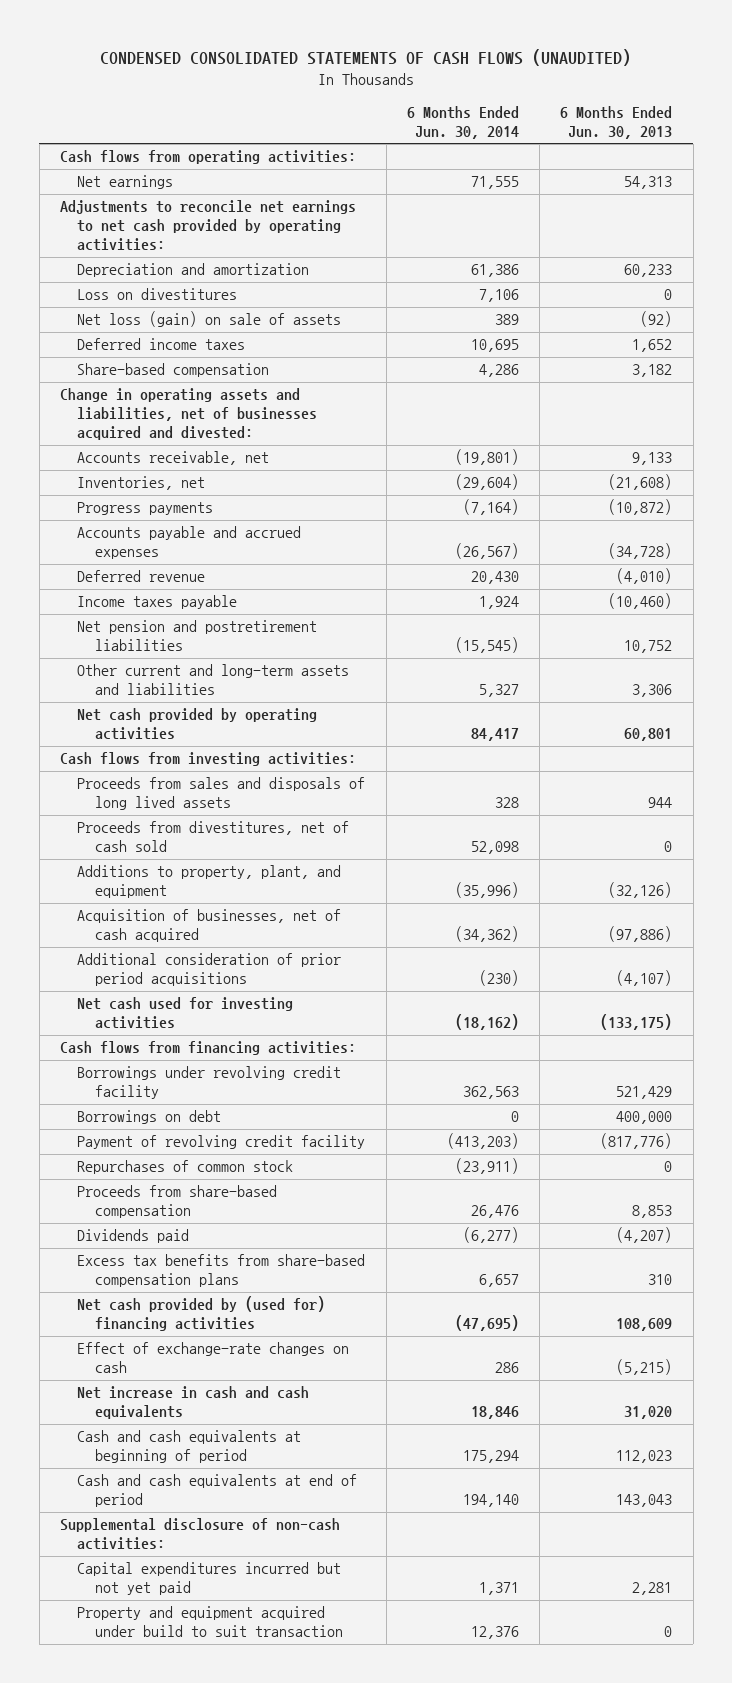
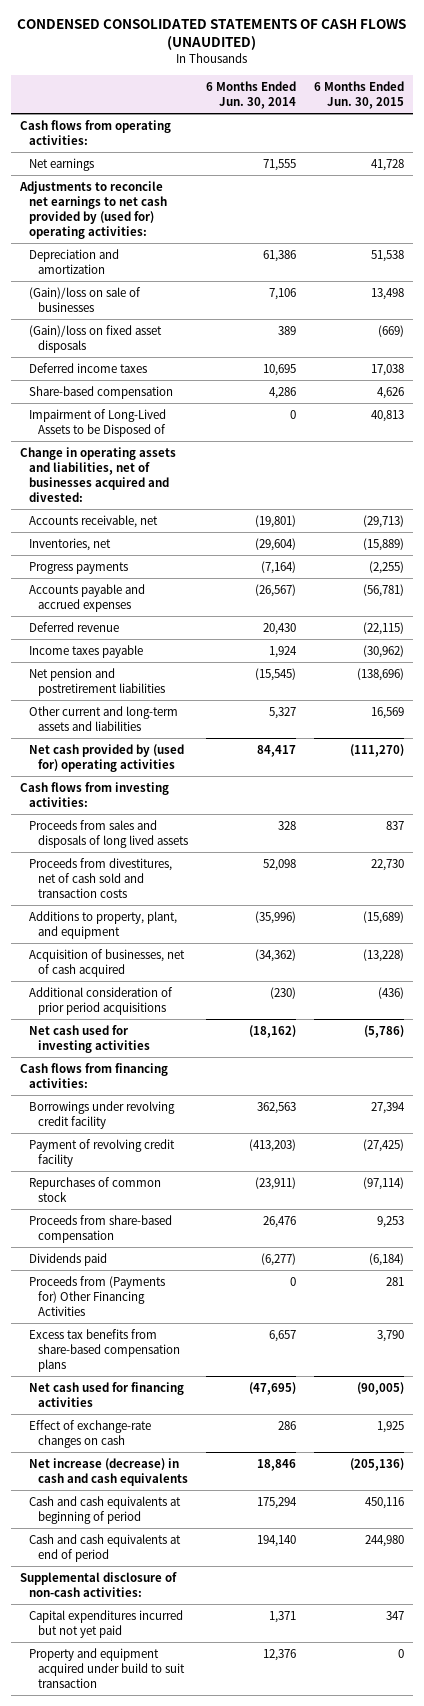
[560,106,673,140] 6 Months Ended Jun. 30, 2013 -> none
none -> [314,80,405,109] 6 Months Ended Jun. 30, 2015
[59,200,356,252] Adjustments to reconcile net earnings to net cash provided by operating activities: -> [18,180,167,239] Adjustments to reconcile net earnings to net cash provided by (used for) operating activities:
[77,288,238,301] Loss on divestitures -> [28,286,141,312] (Gain)/loss on sale of businesses
[77,311,342,328] Net loss (gain) on sale of assets -> [28,324,162,353] (Gain)/loss on fixed asset disposals
none -> [28,408,166,437] Impairment of Long-Lived Assets to be Disposed of
[77,708,318,741] Net cash provided by operating activities -> [28,743,184,772] Net cash provided by (used for) operating activities
[77,821,350,853] Proceeds from divestitures, net of cash sold -> [28,857,172,898] Proceeds from divestitures, net of cash sold and transaction costs
[77,1110,222,1125] Borrowings on debt -> none
none -> [28,1275,165,1316] Proceeds from (Payments for) Other Financing Activities
[77,1296,326,1332] Net cash provided by (used for) financing activities -> [28,1381,184,1407] Net cash used for financing activities
[77,1386,310,1420] Net increase in cash and cash equivalents -> [28,1457,188,1486] Net increase (decrease) in cash and cash equivalents

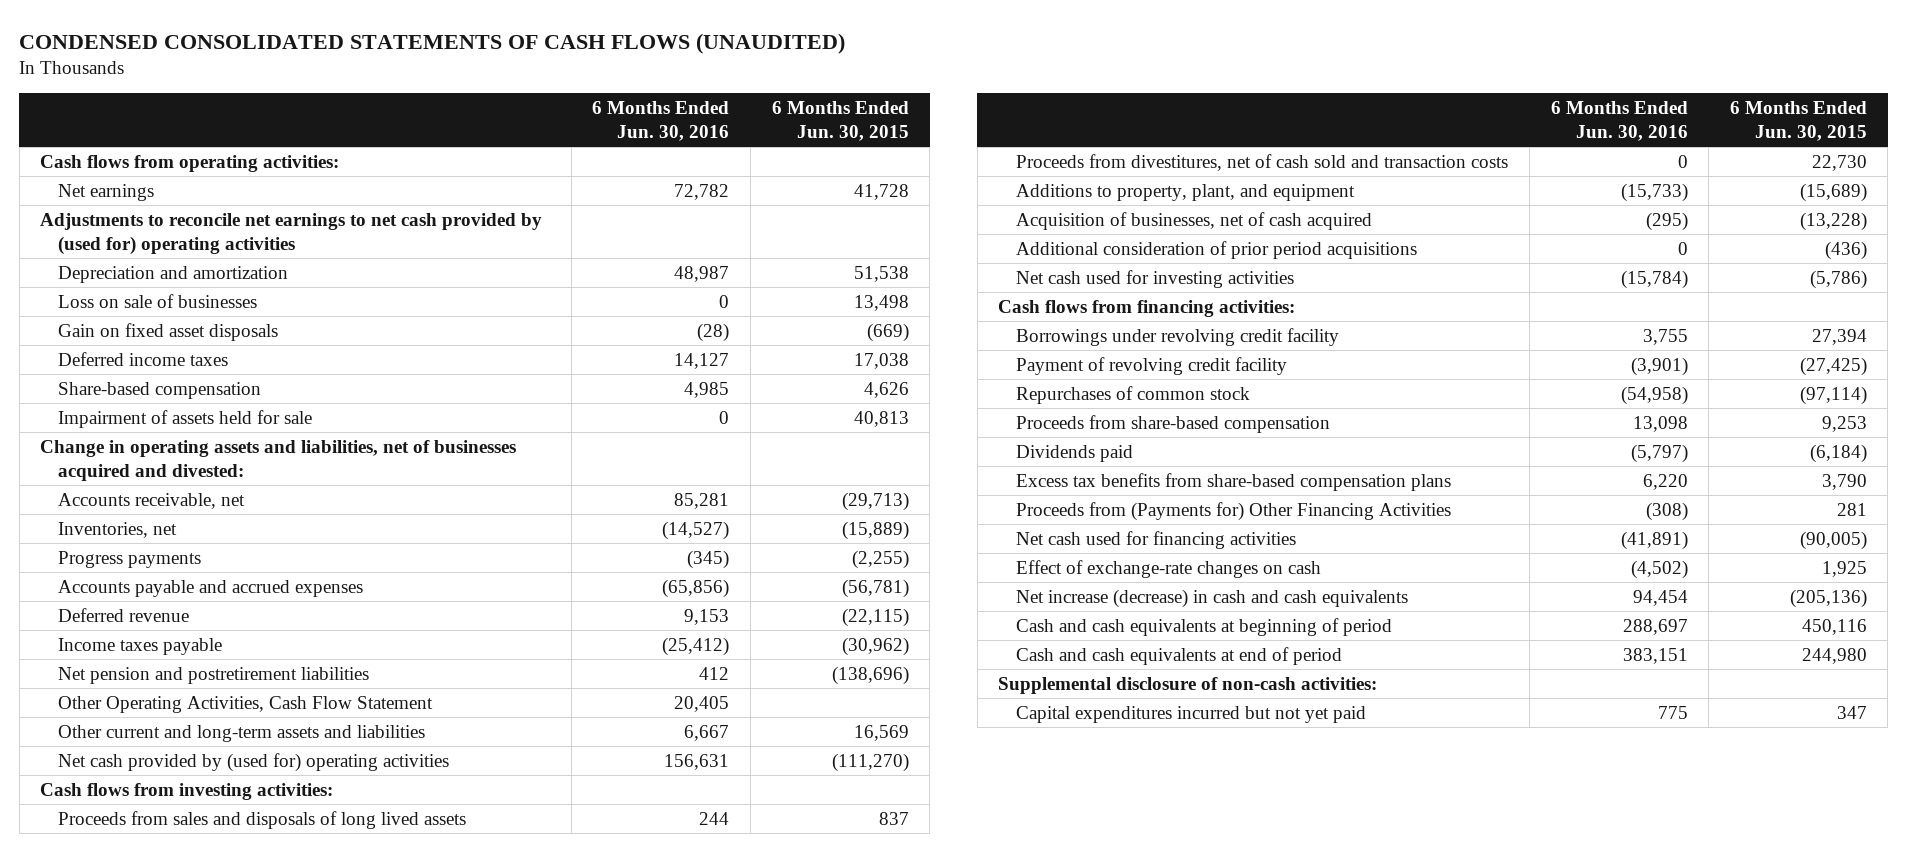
[206,80,297,109] 6 Months Ended Jun. 30, 2014 -> none
none -> [592,101,730,141] 6 Months Ended Jun. 30, 2016
[18,180,167,239] Adjustments to reconcile net earnings to net cash provided by (used for) operating activities: -> [40,212,543,255] Adjustments to reconcile net earnings to net cash provided by (used for) operating activities
[28,286,141,312] (Gain)/loss on sale of businesses -> [58,293,258,308] Loss on sale of businesses
[28,324,162,353] (Gain)/loss on fixed asset disposals -> [58,322,279,341] Gain on fixed asset disposals
[28,408,166,437] Impairment of Long-Lived Assets to be Disposed of -> [58,409,313,428] Impairment of assets held for sale
none -> [58,695,434,713] Other Operating Activities, Cash Flow Statement
[28,1275,165,1316] Proceeds from (Payments for) Other Financing Activities -> [1016,501,1452,521] Proceeds from (Payments for) Other Financing Activities
[28,1647,185,1688] Property and equipment acquired under build to suit transaction -> none

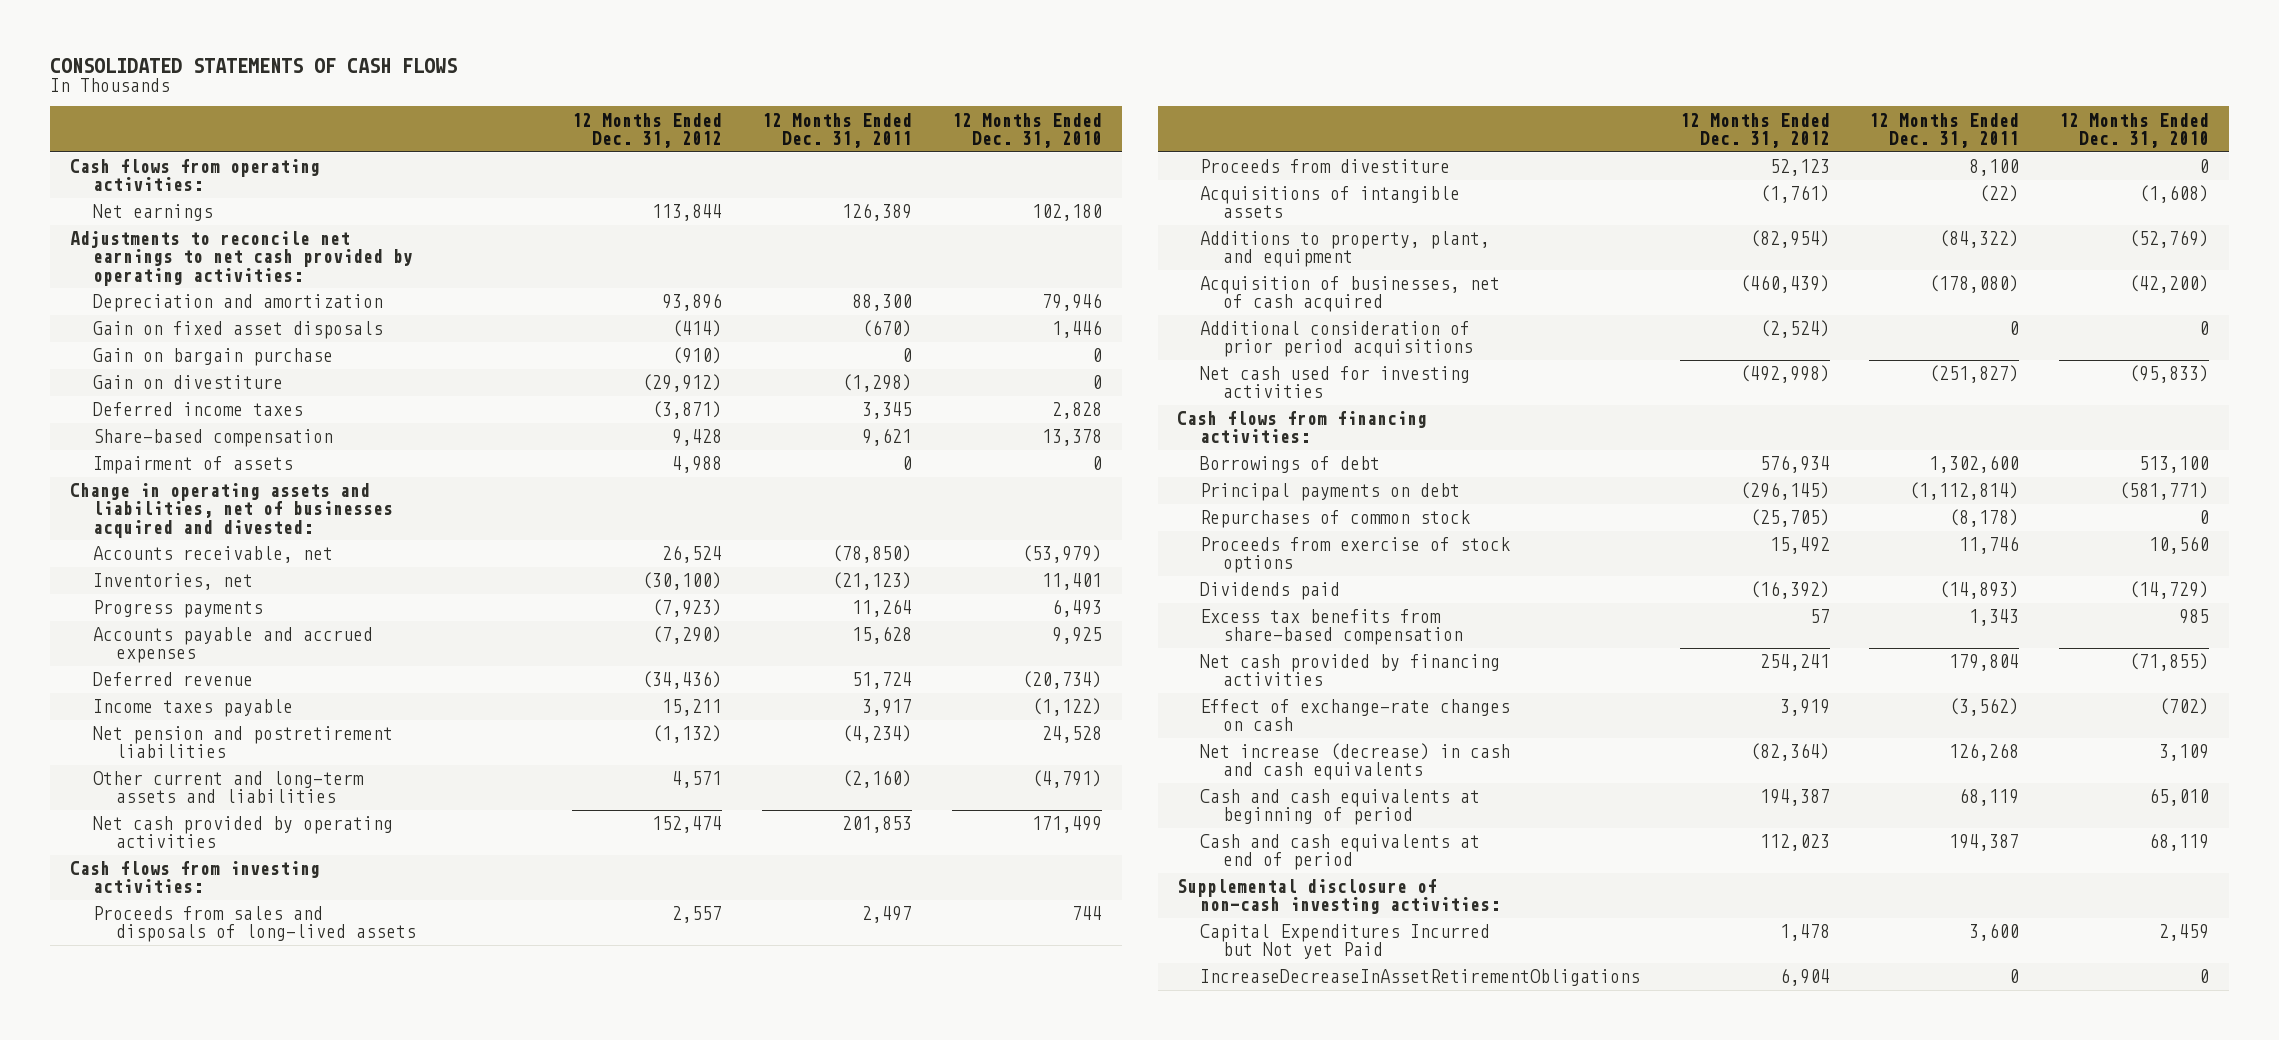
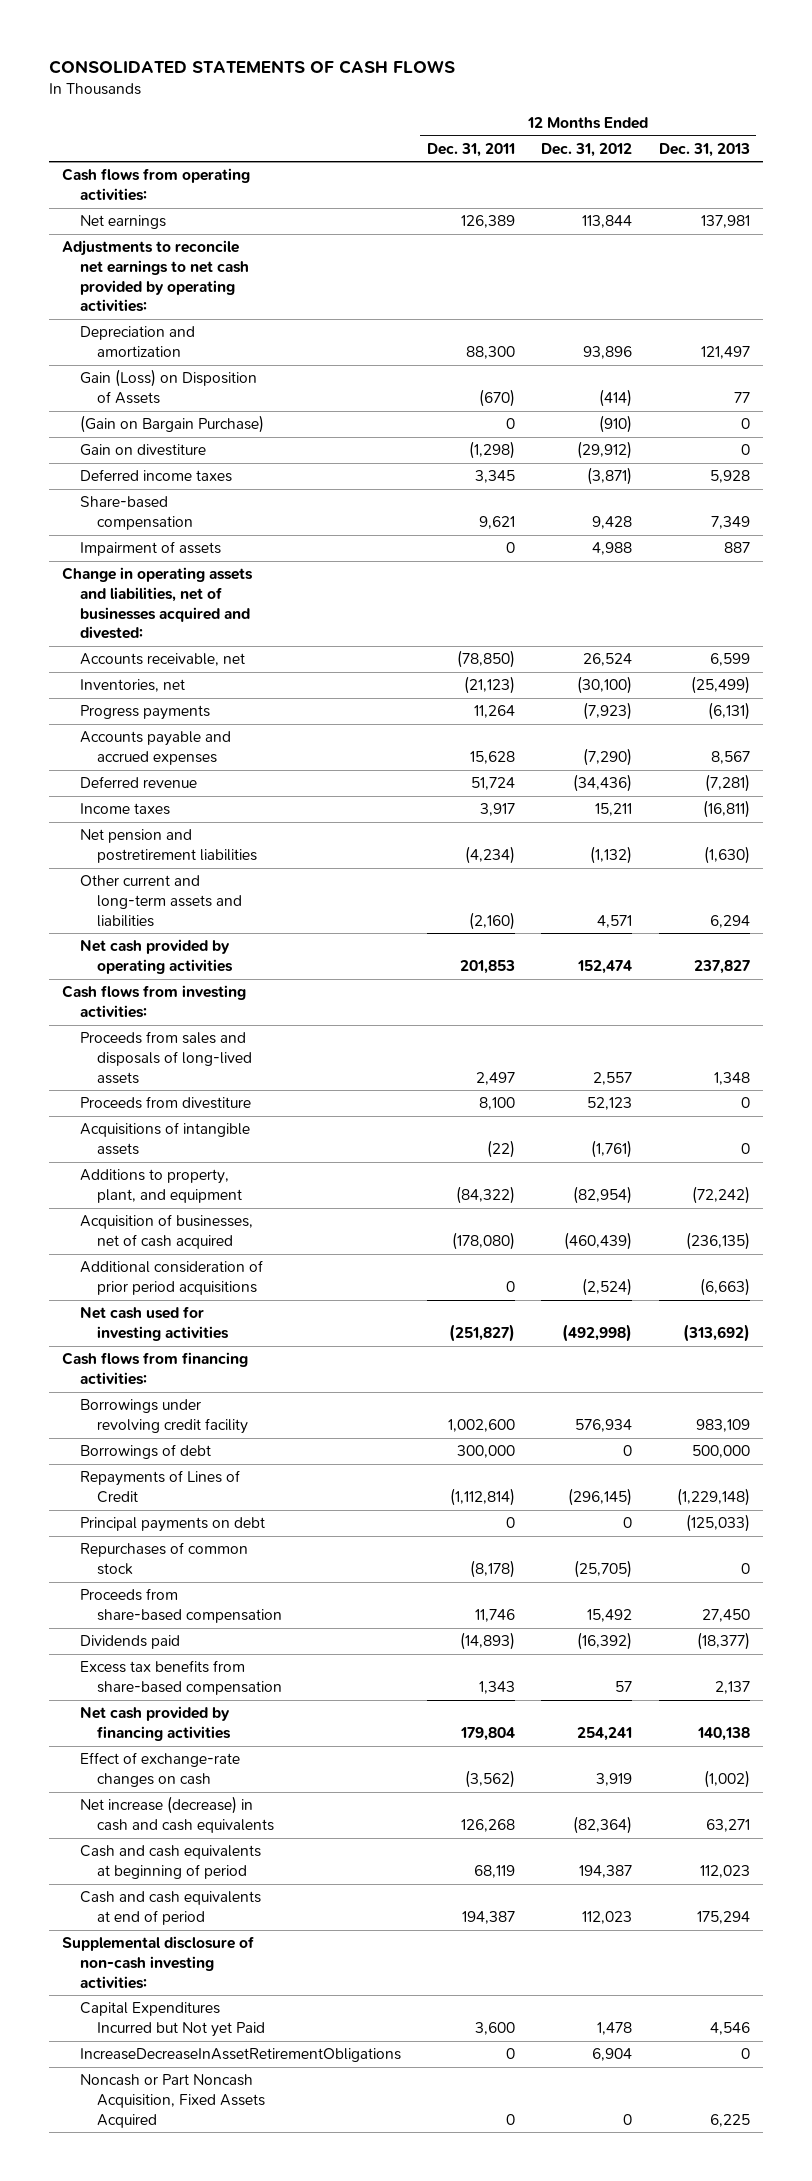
[951,112,1102,148] 12 Months Ended Dec. 31, 2010 -> none
none -> [658,142,750,157] Dec. 31, 2013
[92,321,383,340] Gain on fixed asset disposals -> [79,369,257,404] Gain (Loss) on Disposition of Assets
[92,348,333,367] Gain on bargain purchase -> [79,415,264,434] (Gain on Bargain Purchase)
[92,699,293,718] Income taxes payable -> [79,803,170,816] Income taxes
none -> [79,1399,249,1434] Borrowings under revolving credit facility
[1759,455,1830,474] 576,934 -> [623,1445,633,1457] 0
[1929,455,2020,474] 1,302,600 -> [457,1445,516,1459] 300,000
none -> [79,1470,240,1503] Repayments of Lines of Credit
[1739,482,1830,501] (296,145) -> [623,1517,633,1529] 0
[1909,482,2020,501] (1,112,814) -> [506,1517,516,1529] 0
[1200,537,1511,574] Proceeds from exercise of stock options -> [79,1588,283,1623] Proceeds from share-based compensation
none -> [79,2074,266,2128] Noncash or Part Noncash Acquisition, Fixed Assets Acquired

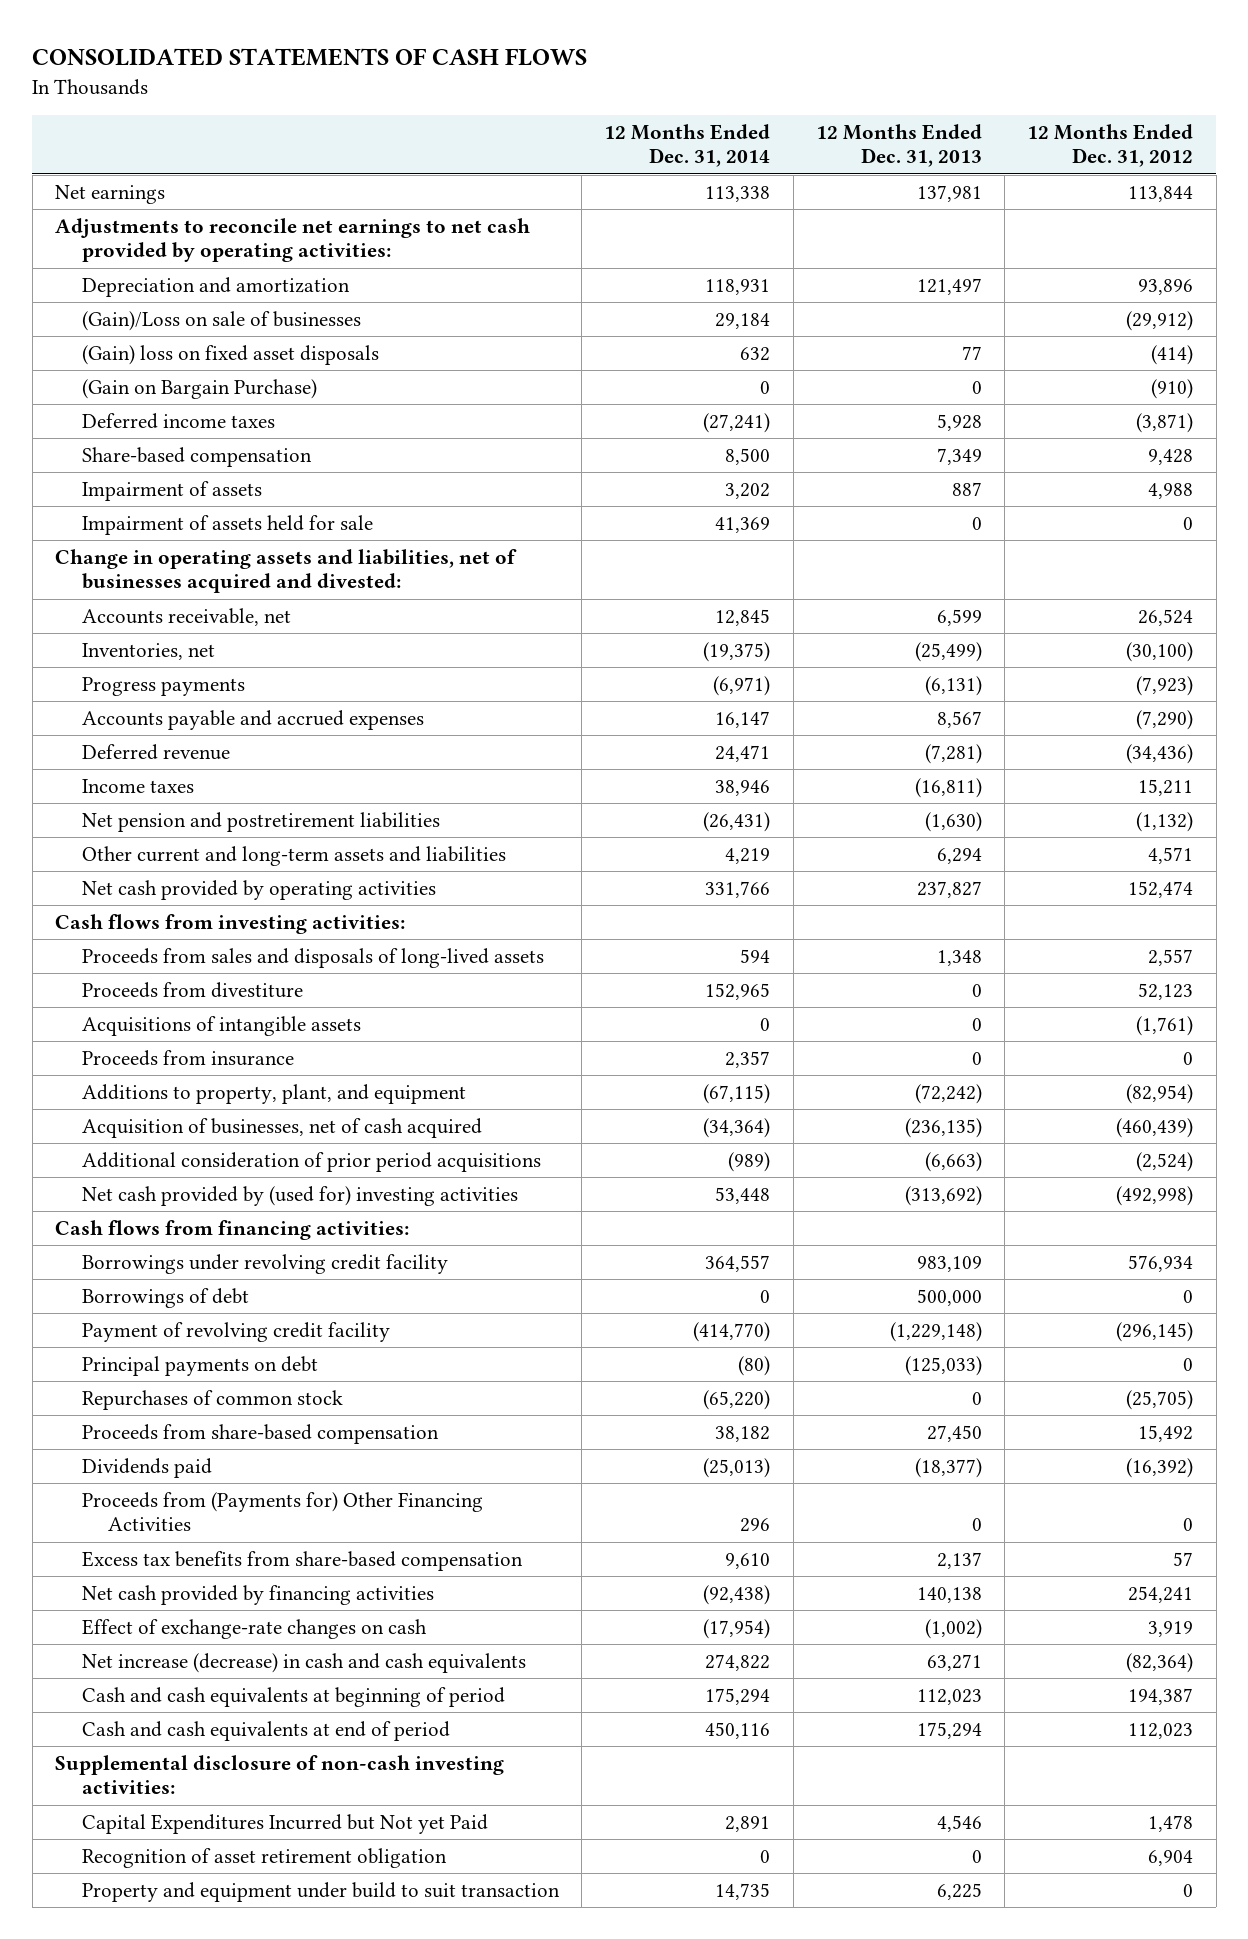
[427,142,516,157] Dec. 31, 2011 -> none
none -> [604,123,771,168] 12 Months Ended Dec. 31, 2014
[62,168,251,201] Cash flows from operating activities: -> none
none -> [81,311,361,332] (Gain)/Loss on sale of businesses
[79,369,257,404] Gain (Loss) on Disposition of Assets -> [81,345,379,366] (Gain) loss on fixed asset disposals
[79,444,206,457] Gain on divestiture -> none
none -> [81,515,373,536] Impairment of assets held for sale
none -> [81,1050,294,1067] Proceeds from insurance
[79,1306,230,1341] Net cash used for investing activities -> [81,1186,518,1207] Net cash provided by (used for) investing activities
[79,1470,240,1503] Repayments of Lines of Credit -> [81,1322,390,1343] Payment of revolving credit facility
none -> [81,1492,483,1532] Proceeds from (Payments for) Other Financing Activities
[79,2048,401,2063] IncreaseDecreaseInAssetRetirementObligations -> [81,1848,447,1869] Recognition of asset retirement obligation
[79,2074,266,2128] Noncash or Part Noncash Acquisition, Fixed Assets Acquired -> [81,1882,560,1903] Property and equipment under build to suit transaction

